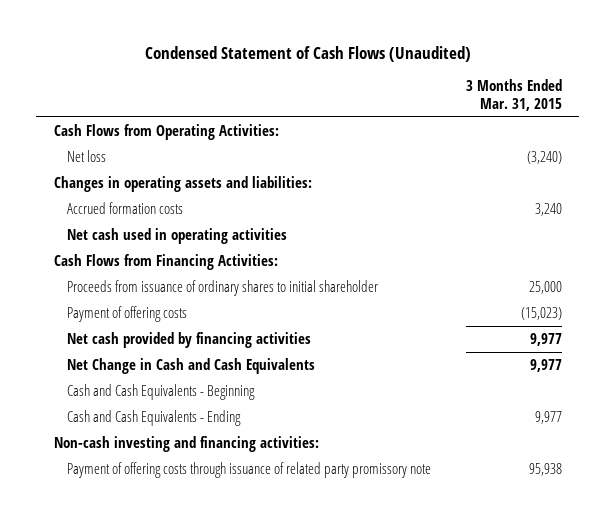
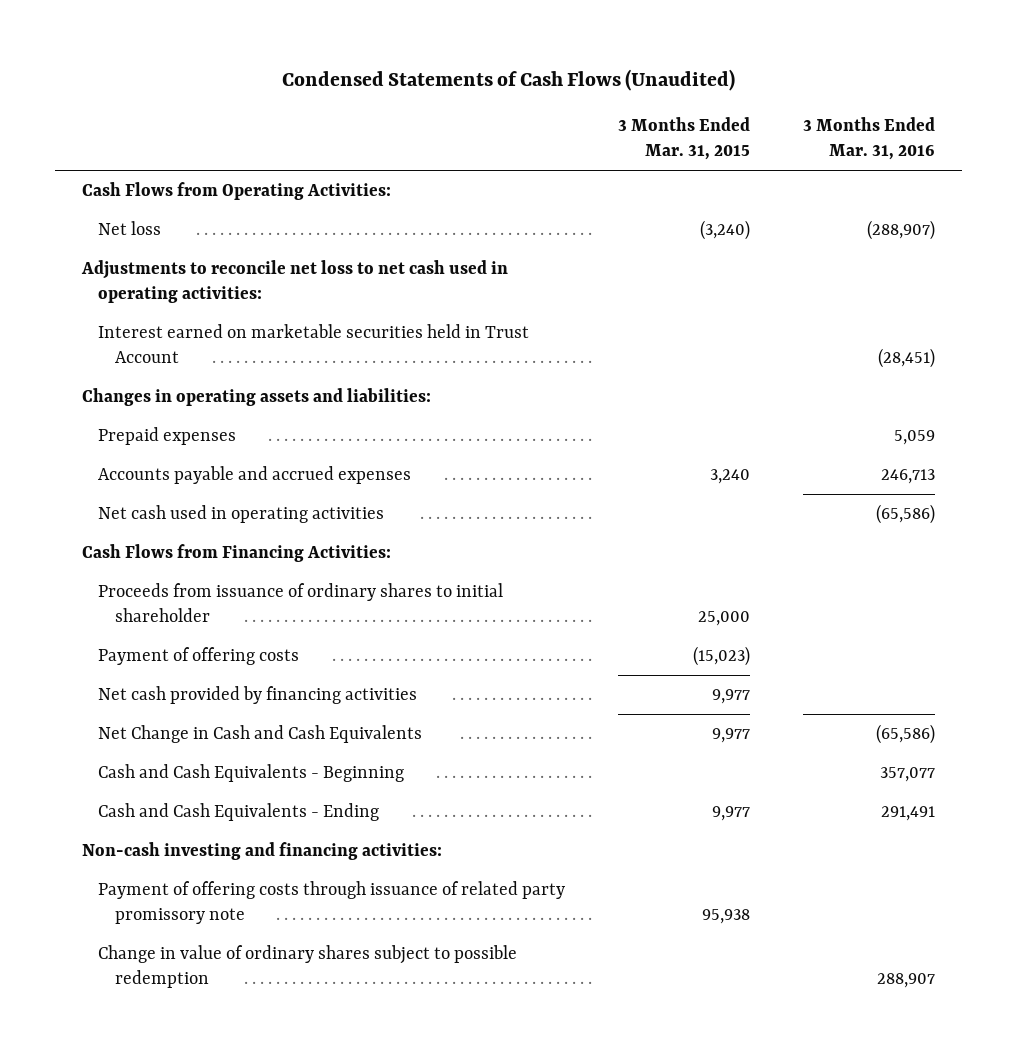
[144,45,471,62] Condensed Statement of Cash Flows (Unaudited) -> [281,69,735,92] Condensed Statements of Cash Flows (Unaudited)
none -> [803,117,936,160] 3 Months Ended Mar. 31, 2016
none -> [80,260,508,304] Adjustments to reconcile net loss to net cash used in operating activities:
none -> [98,324,530,364] Interest earned on marketable securities held in Trust Account
none -> [98,427,237,446] Prepaid expenses
[67,202,184,215] Accrued formation costs -> [98,466,412,485] Accounts payable and accrued expenses
none -> [98,945,518,989] Change in value of ordinary shares subject to possible redemption

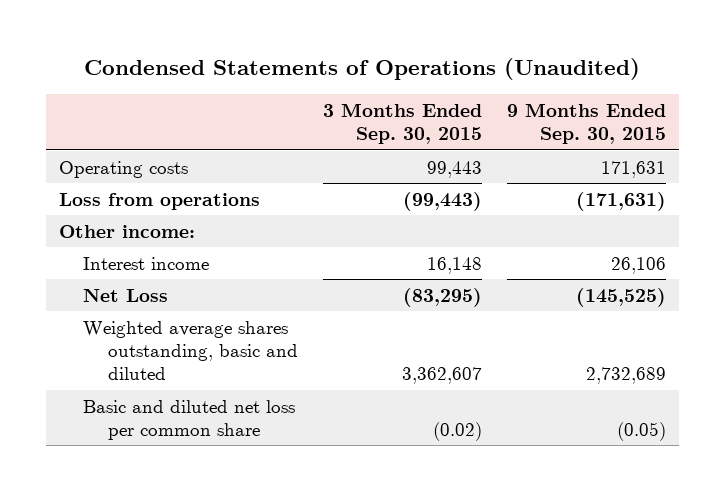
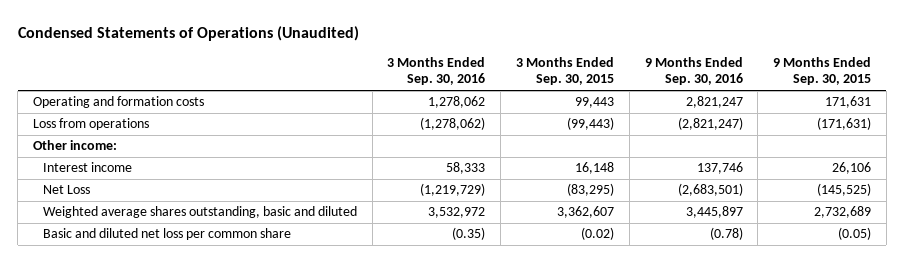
none -> [387,56,486,86] 3 Months Ended Sep. 30, 2016
none -> [644,56,743,86] 9 Months Ended Sep. 30, 2016
[58,160,188,178] Operating costs -> [32,96,204,109] Operating and formation costs

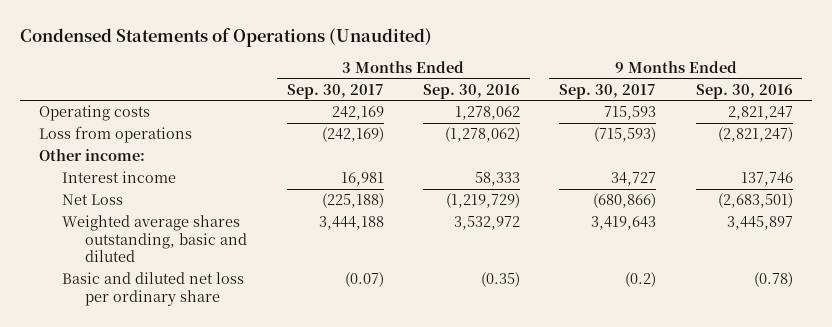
[516,56,615,86] 3 Months Ended Sep. 30, 2015 -> none
[773,56,872,86] 9 Months Ended Sep. 30, 2015 -> none
none -> [286,83,384,99] Sep. 30, 2017
none -> [559,83,657,99] Sep. 30, 2017
[32,96,204,109] Operating and formation costs -> [39,105,151,122] Operating costs
[42,228,291,241] Basic and diluted net loss per common share -> [62,272,245,306] Basic and diluted net loss per ordinary share

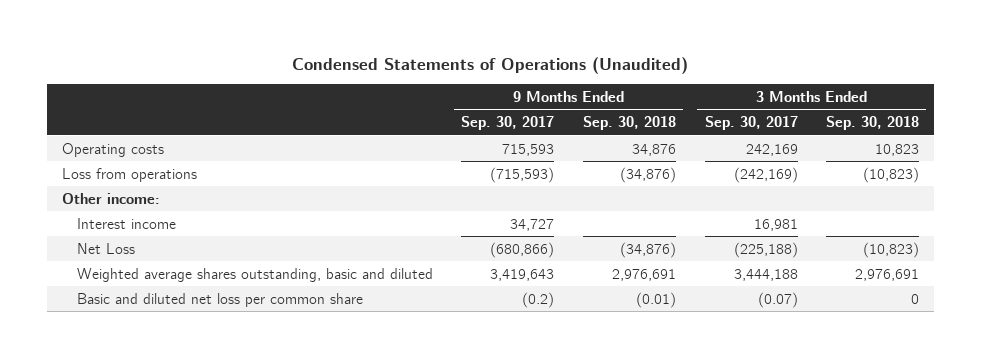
[422,83,520,99] Sep. 30, 2016 -> none
[695,83,793,99] Sep. 30, 2016 -> none
none -> [582,115,676,130] Sep. 30, 2018
none -> [826,115,920,130] Sep. 30, 2018
[62,272,245,306] Basic and diluted net loss per ordinary share -> [76,292,363,307] Basic and diluted net loss per common share

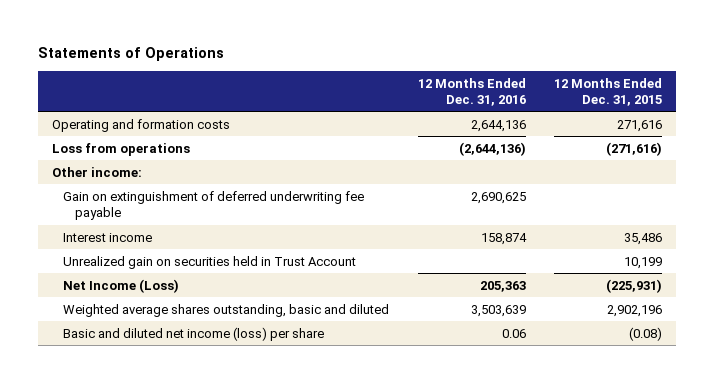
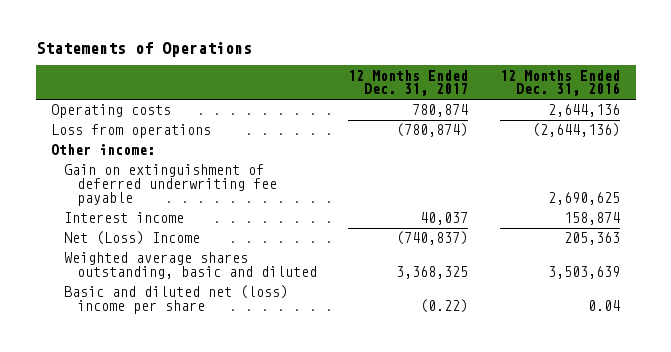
[553,77,662,106] 12 Months Ended Dec. 31, 2015 -> none
none -> [348,69,469,97] 12 Months Ended Dec. 31, 2017
[52,118,231,132] Operating and formation costs -> [51,104,172,119] Operating costs
[63,255,357,269] Unrealized gain on securities held in Trust Account -> none
[63,278,180,293] Net Income (Loss) -> [64,231,201,246] Net (Loss) Income
[63,326,325,341] Basic and diluted net income (loss) per share -> [64,285,289,315] Basic and diluted net (loss) income per share
[501,328,526,338] 0.06 -> [587,300,620,312] 0.04

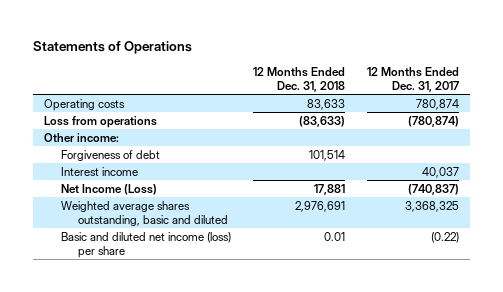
[499,69,620,97] 12 Months Ended Dec. 31, 2016 -> none
none -> [253,66,346,92] 12 Months Ended Dec. 31, 2018
[64,164,277,207] Gain on extinguishment of deferred underwriting fee payable -> none
none -> [61,149,161,161] Forgiveness of debt
[64,231,201,246] Net (Loss) Income -> [61,183,158,195] Net Income (Loss)
[64,285,289,315] Basic and diluted net (loss) income per share -> [61,231,232,258] Basic and diluted net income (loss) per share

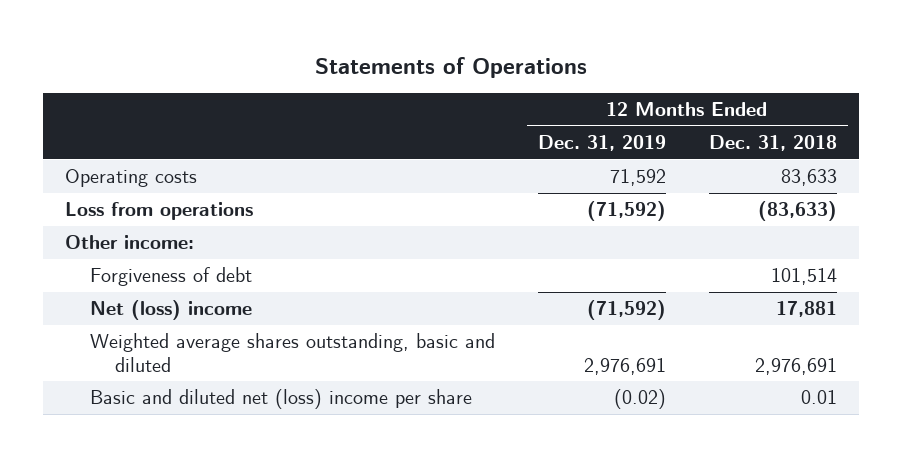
[366,66,459,92] 12 Months Ended Dec. 31, 2017 -> none
none -> [537,135,666,152] Dec. 31, 2019
[61,166,139,176] Interest income -> none
[61,183,158,195] Net Income (Loss) -> [89,300,252,321] Net (loss) income
[61,231,232,258] Basic and diluted net income (loss) per share -> [89,389,472,410] Basic and diluted net (loss) income per share

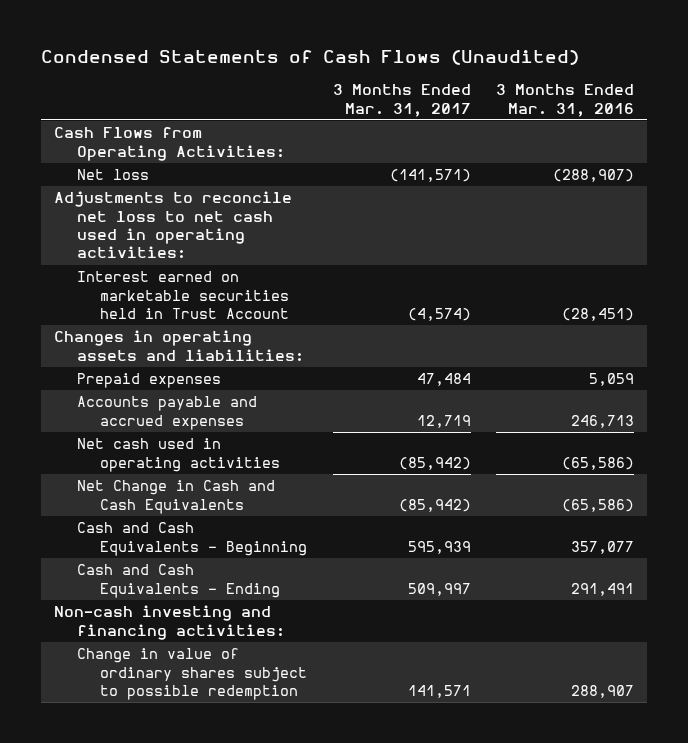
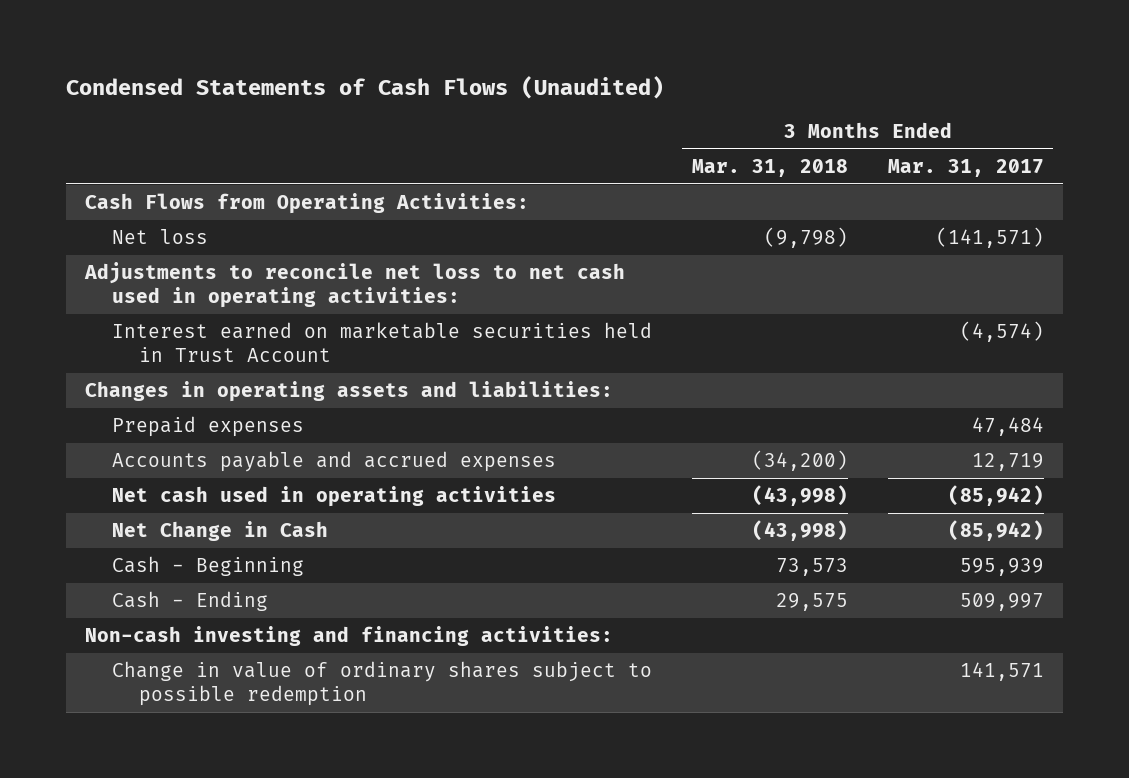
[496,84,635,117] 3 Months Ended Mar. 31, 2016 -> none
none -> [691,159,848,178] Mar. 31, 2018
[76,480,275,514] Net Change in Cash and Cash Equivalents -> [112,521,329,542] Net Change in Cash
[76,522,308,556] Cash and Cash Equivalents - Beginning -> [112,556,305,577] Cash - Beginning
[76,564,281,598] Cash and Cash Equivalents - Ending -> [112,591,269,612] Cash - Ending

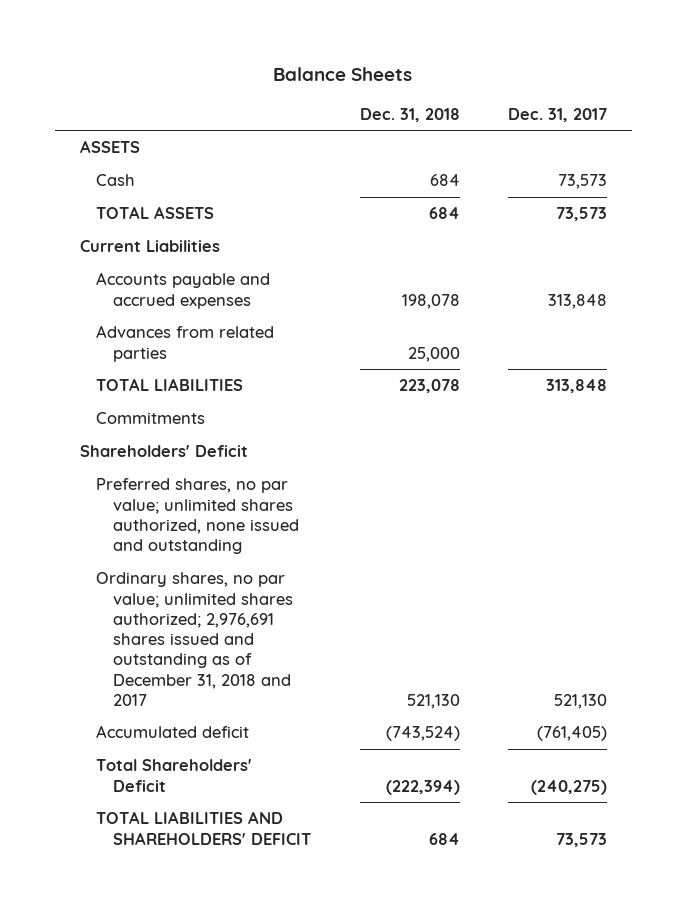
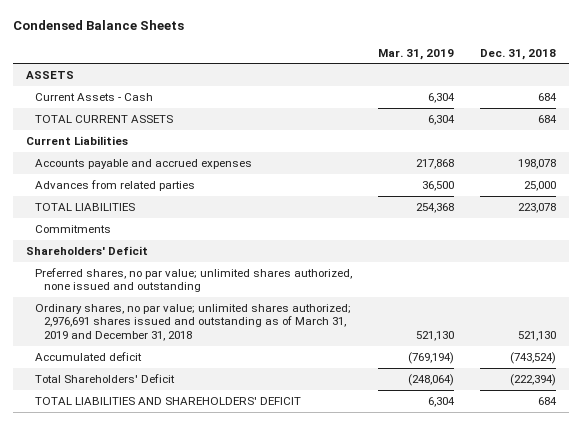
[273,66,413,81] Balance Sheets -> [12,20,184,31] Condensed Balance Sheets
[508,107,608,122] Dec. 31, 2017 -> none
none -> [377,48,454,60] Mar. 31, 2019
[96,174,136,187] Cash -> [34,92,153,101] Current Assets - Cash
[96,206,215,220] TOTAL ASSETS -> [34,114,173,123] TOTAL CURRENT ASSETS
[96,572,294,706] Ordinary shares, no par value; unlimited shares authorized; 2,976,691 shares issued and outstanding as of December 31, 2018 and 2017 -> [34,303,351,342] Ordinary shares, no par value; unlimited shares authorized; 2,976,691 shares issued and outstanding as of March 31, 2019 and December 31, 2018

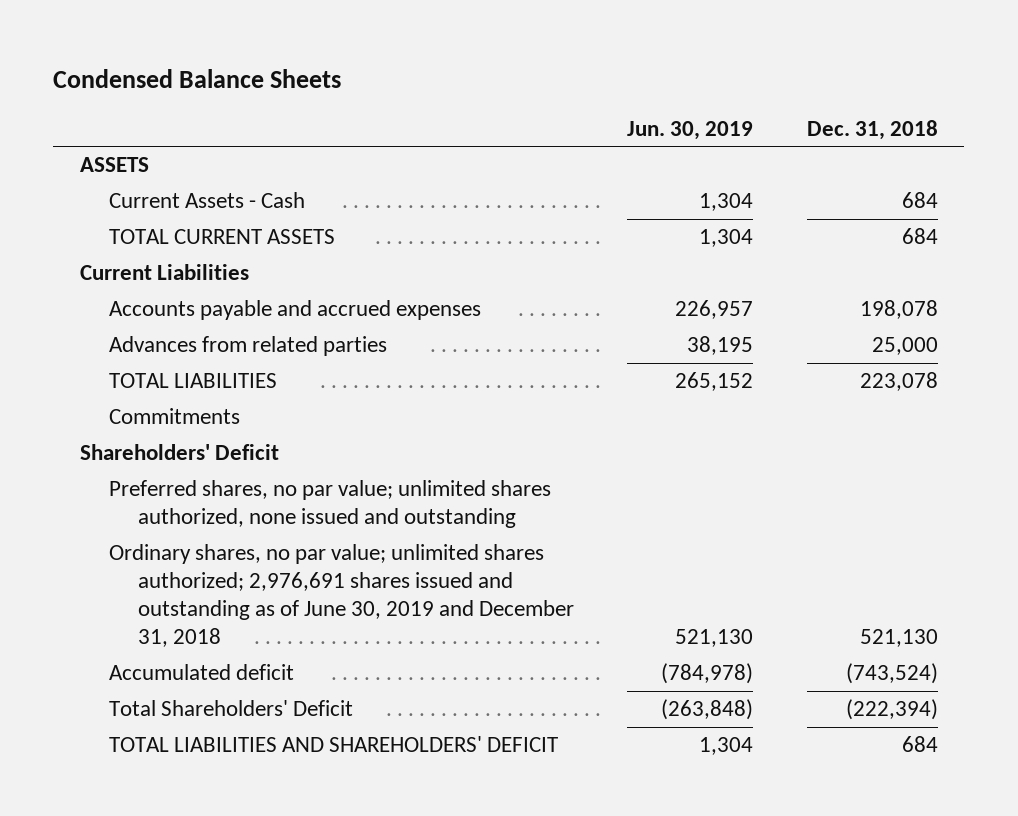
[377,48,454,60] Mar. 31, 2019 -> none
none -> [627,120,754,140] Jun. 30, 2019
[34,303,351,342] Ordinary shares, no par value; unlimited shares authorized; 2,976,691 shares issued and outstanding as of March 31, 2019 and December 31, 2018 -> [109,544,575,648] Ordinary shares, no par value; unlimited shares authorized; 2,976,691 shares issued and outstanding as of June 30, 2019 and December 31, 2018

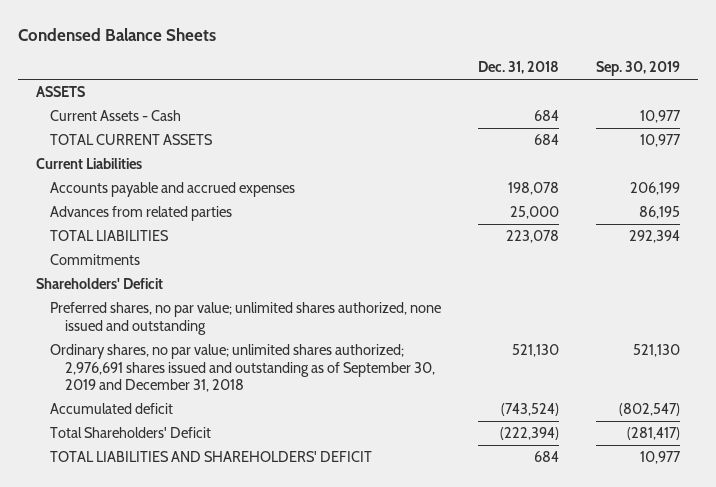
[627,120,754,140] Jun. 30, 2019 -> none
none -> [595,61,680,77] Sep. 30, 2019
[109,544,575,648] Ordinary shares, no par value; unlimited shares authorized; 2,976,691 shares issued and outstanding as of June 30, 2019 and December 31, 2018 -> [50,344,435,393] Ordinary shares, no par value; unlimited shares authorized; 2,976,691 shares issued and outstanding as of September 30, 2019 and December 31, 2018

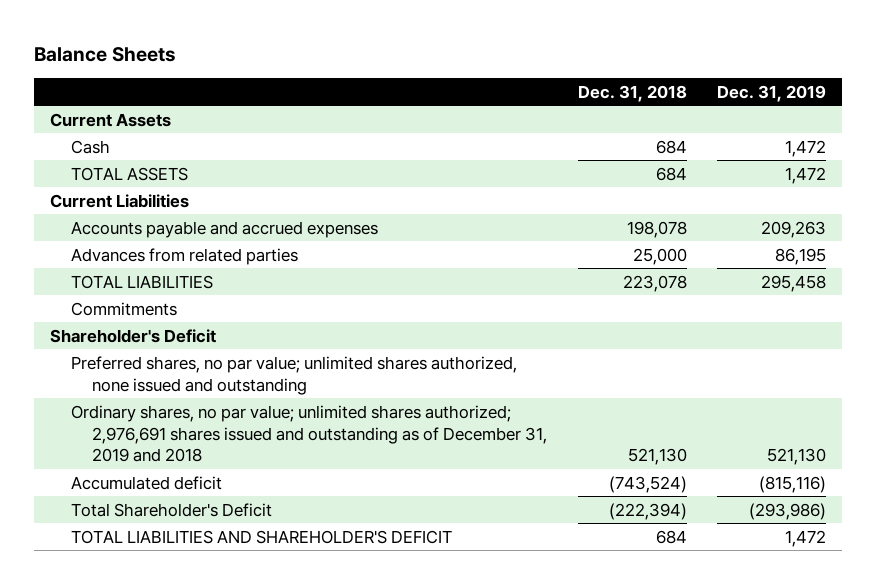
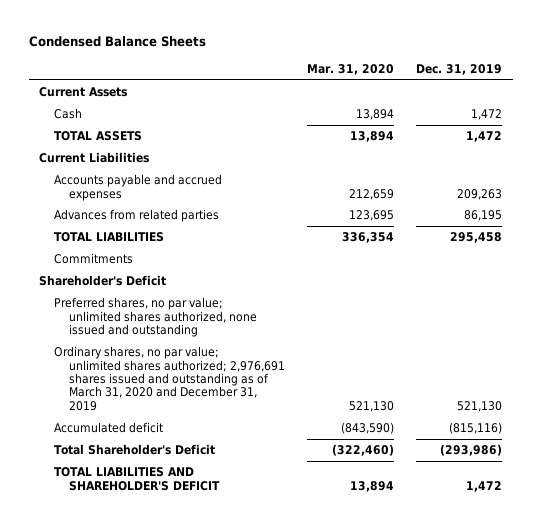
[34,46,177,62] Balance Sheets -> [28,36,206,48] Condensed Balance Sheets
[577,84,687,102] Dec. 31, 2018 -> none
none -> [306,63,394,75] Mar. 31, 2020
[71,404,548,463] Ordinary shares, no par value; unlimited shares authorized; 2,976,691 shares issued and outstanding as of December 31, 2019 and 2018 -> [54,346,285,411] Ordinary shares, no par value; unlimited shares authorized; 2,976,691 shares issued and outstanding as of March 31, 2020 and December 31, 2019

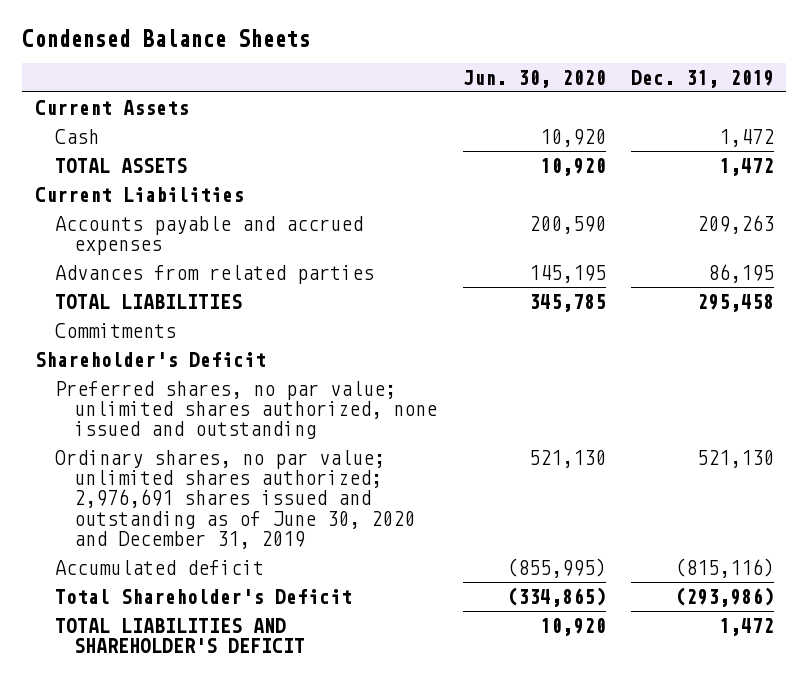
[306,63,394,75] Mar. 31, 2020 -> none
none -> [462,69,606,88] Jun. 30, 2020
[54,346,285,411] Ordinary shares, no par value; unlimited shares authorized; 2,976,691 shares issued and outstanding as of March 31, 2020 and December 31, 2019 -> [54,449,416,550] Ordinary shares, no par value; unlimited shares authorized; 2,976,691 shares issued and outstanding as of June 30, 2020 and December 31, 2019

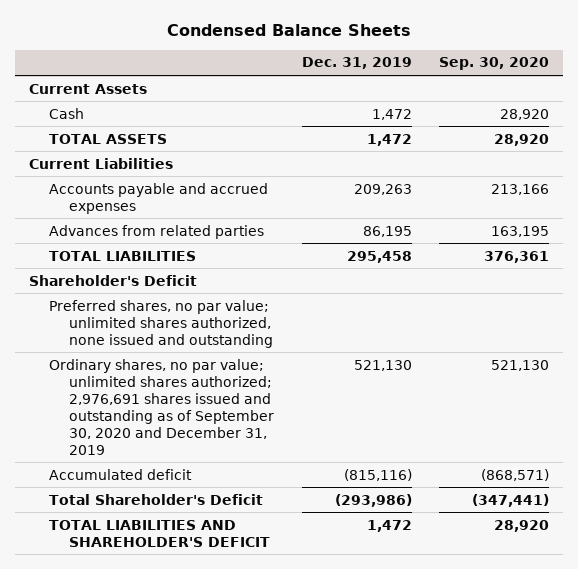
[462,69,606,88] Jun. 30, 2020 -> none
none -> [439,57,550,71] Sep. 30, 2020
[54,322,176,338] Commitments -> none
[54,449,416,550] Ordinary shares, no par value; unlimited shares authorized; 2,976,691 shares issued and outstanding as of June 30, 2020 and December 31, 2019 -> [49,358,275,455] Ordinary shares, no par value; unlimited shares authorized; 2,976,691 shares issued and outstanding as of September 30, 2020 and December 31, 2019

